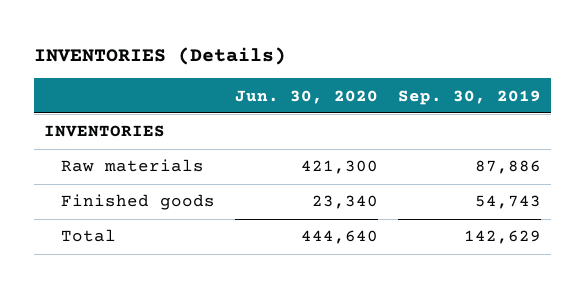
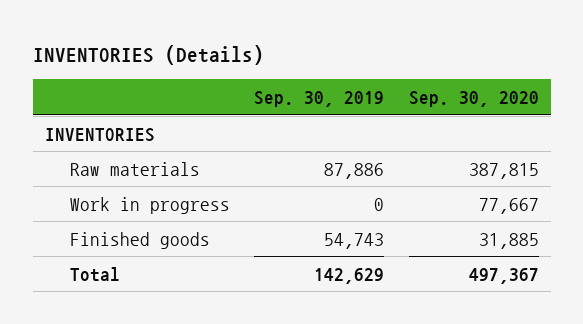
[234,89,378,104] Jun. 30, 2020 -> none
none -> [408,90,539,107] Sep. 30, 2020
none -> [70,196,231,214] Work in progress

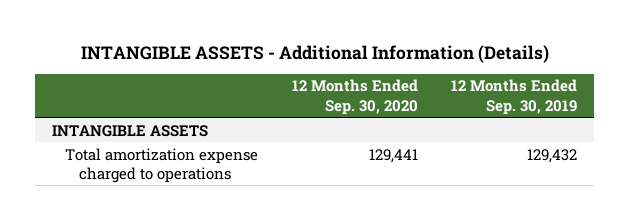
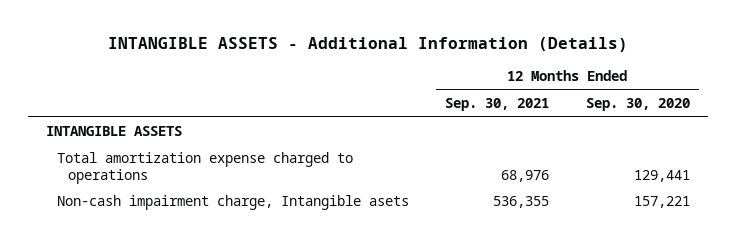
[451,79,578,115] 12 Months Ended Sep. 30, 2019 -> none
none -> [445,98,550,112] Sep. 30, 2021
none -> [57,195,410,211] Non-cash impairment charge, Intangible asets

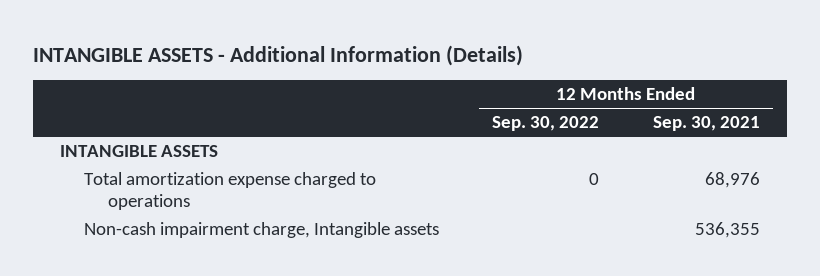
[585,98,690,112] Sep. 30, 2020 -> none
none -> [492,116,600,132] Sep. 30, 2022
[57,195,410,211] Non-cash impairment charge, Intangible asets -> [83,221,439,238] Non-cash impairment charge, Intangible assets

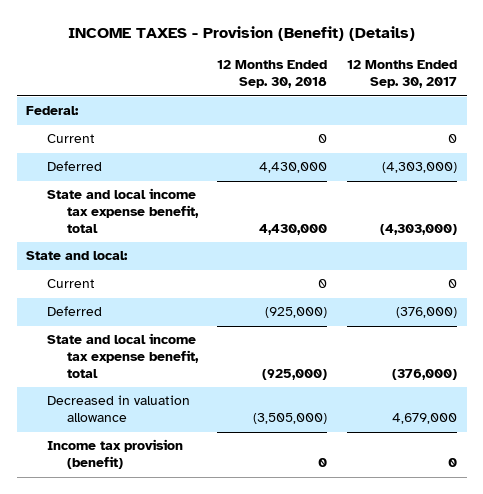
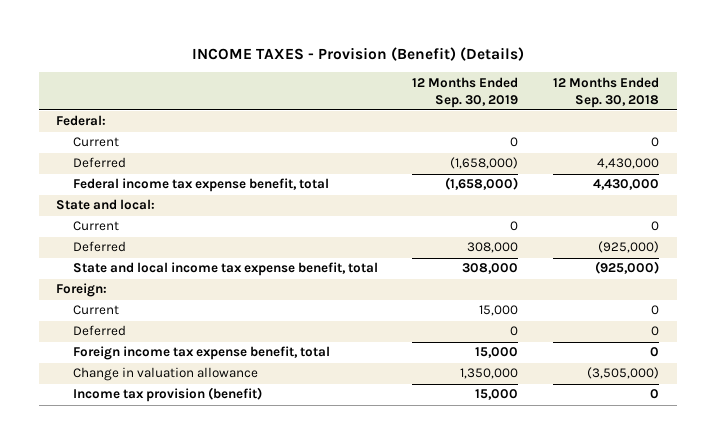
[346,60,457,89] 12 Months Ended Sep. 30, 2017 -> none
none -> [412,76,519,108] 12 Months Ended Sep. 30, 2019
[46,188,200,234] State and local income tax expense benefit, total -> [72,178,329,193] Federal income tax expense benefit, total
none -> [55,283,107,298] Foreign:
none -> [72,305,119,316] Current
none -> [72,325,126,337] Deferred
none -> [72,346,330,361] Foreign income tax expense benefit, total
[46,395,190,423] Decreased in valuation allowance -> [72,367,258,382] Change in valuation allowance

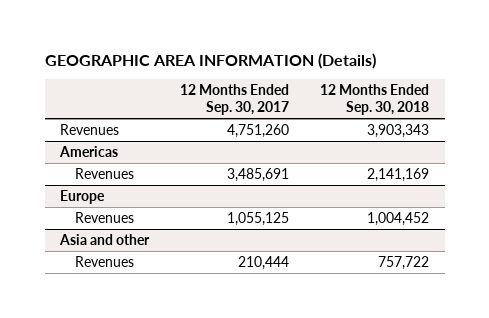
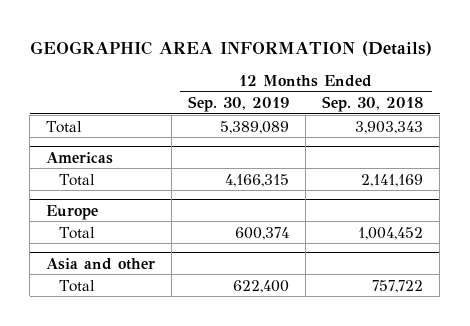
[180,83,290,116] 12 Months Ended Sep. 30, 2017 -> none
none -> [188,95,290,112] Sep. 30, 2019
[60,123,120,135] Revenues -> [46,120,83,133] Total
[74,167,134,179] Revenues -> [58,173,95,186] Total
[74,211,134,223] Revenues -> [58,226,95,239] Total
[74,255,134,267] Revenues -> [58,279,95,292] Total

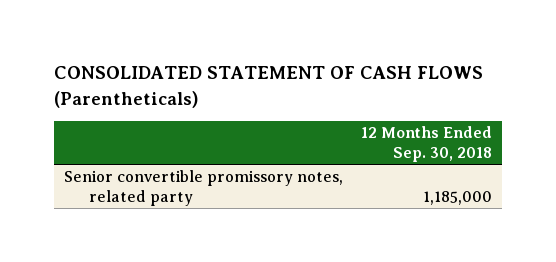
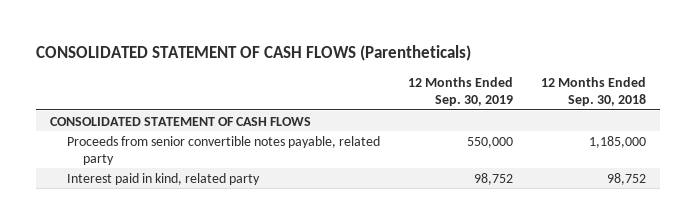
none -> [407,77,513,107] 12 Months Ended Sep. 30, 2019
none -> [50,116,312,126] CONSOLIDATED STATEMENT OF CASH FLOWS
[63,170,343,207] Senior convertible promissory notes, related party -> [66,135,380,165] Proceeds from senior convertible notes payable, related party
none -> [66,172,260,185] Interest paid in kind, related party

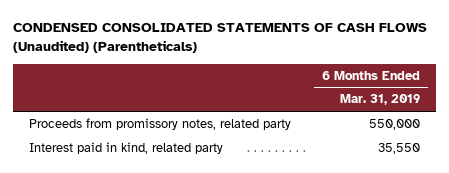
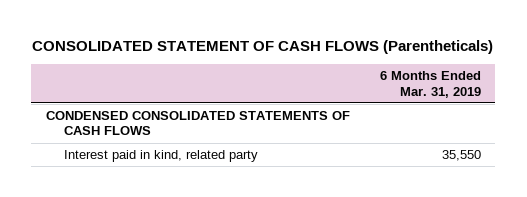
[13,23,428,54] CONDENSED CONSOLIDATED STATEMENTS OF CASH FLOWS (Unaudited) (Parentheticals) -> [32,40,494,55] CONSOLIDATED STATEMENT OF CASH FLOWS (Parentheticals)
[28,118,291,131] Proceeds from promissory notes, related party -> none
none -> [46,110,351,136] CONDENSED CONSOLIDATED STATEMENTS OF CASH FLOWS

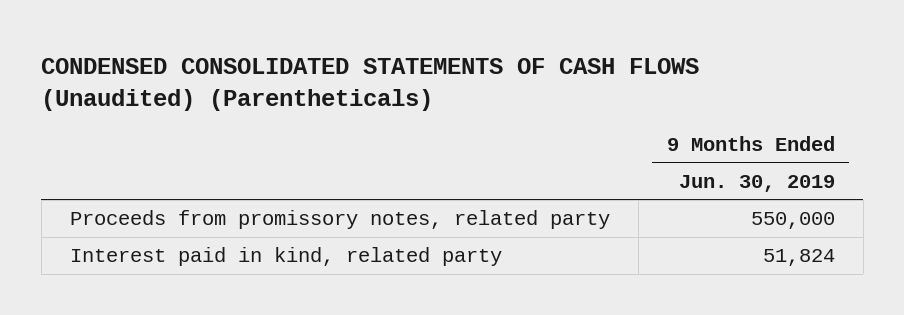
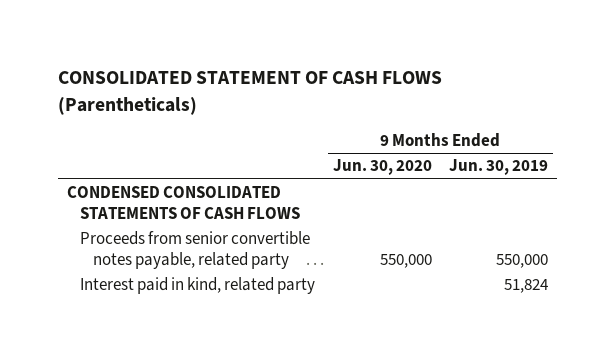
[41,57,700,111] CONDENSED CONSOLIDATED STATEMENTS OF CASH FLOWS (Unaudited) (Parentheticals) -> [58,71,443,115] CONSOLIDATED STATEMENT OF CASH FLOWS (Parentheticals)
none -> [332,159,432,176] Jun. 30, 2020
none -> [66,186,301,220] CONDENSED CONSOLIDATED STATEMENTS OF CASH FLOWS
[69,210,610,230] Proceeds from promissory notes, related party -> [80,231,311,270] Proceeds from senior convertible notes payable, related party

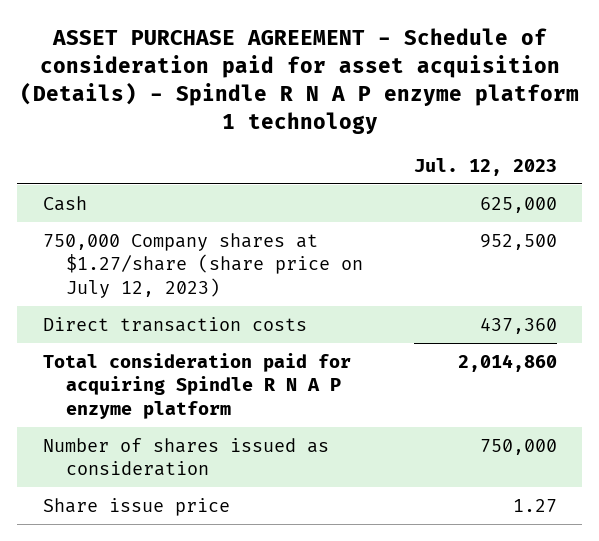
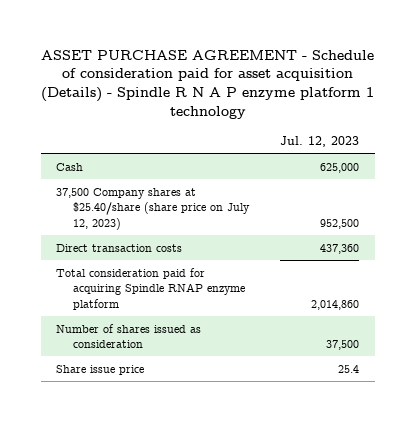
[42,232,363,298] 750,000 Company shares at $1.27/share (share price on July 12, 2023) -> [56,187,251,230] 37,500 Company shares at $25.40/share (share price on July 12, 2023)
[42,352,351,419] Total consideration paid for acquiring Spindle R N A P enzyme platform -> [56,267,246,310] Total consideration paid for acquiring Spindle RNAP enzyme platform
[479,438,557,455] 750,000 -> [326,340,360,351] 37,500
[512,498,557,512] 1.27 -> [338,364,360,373] 25.4

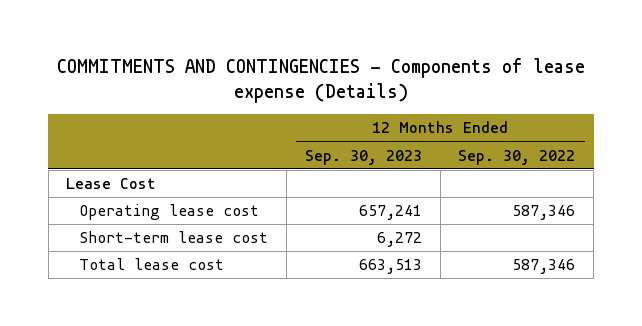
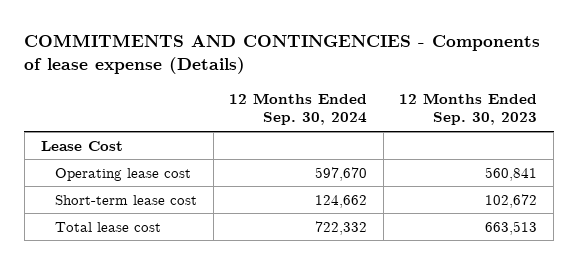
[458,149,576,165] Sep. 30, 2022 -> none
none -> [229,92,368,126] 12 Months Ended Sep. 30, 2024
[358,205,422,221] 657,241 -> [485,166,538,181] 560,841
[376,232,422,248] 6,272 -> [485,193,538,208] 102,672

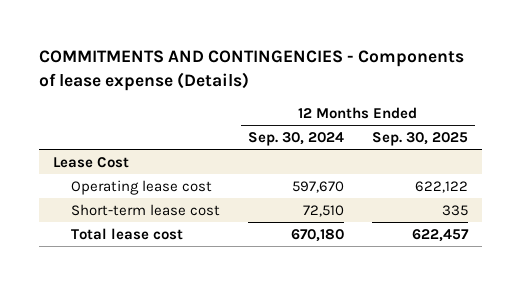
[399,92,538,126] 12 Months Ended Sep. 30, 2023 -> none
none -> [371,132,468,147] Sep. 30, 2025
[315,194,368,208] 124,662 -> [302,204,344,217] 72,510
[315,220,368,235] 722,332 -> [290,228,344,242] 670,180

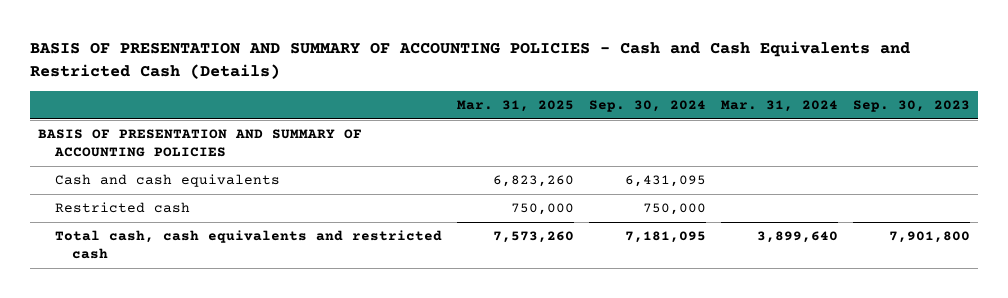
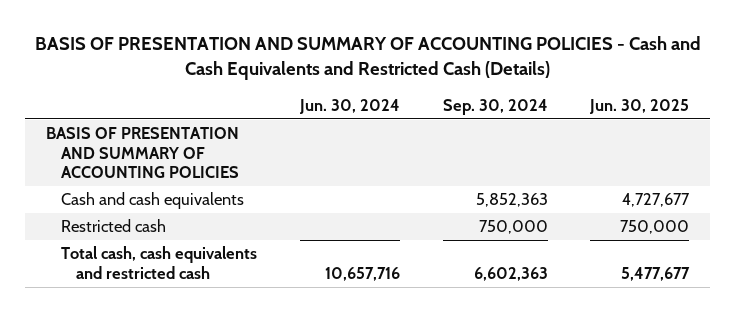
[456,99,574,112] Mar. 31, 2025 -> none
[721,99,839,112] Mar. 31, 2024 -> none
[853,99,971,112] Sep. 30, 2023 -> none
none -> [298,98,400,114] Jun. 30, 2024
none -> [589,98,690,114] Jun. 30, 2025
[625,175,707,188] 6,431,095 -> [475,193,548,208] 5,852,363
[625,231,707,244] 7,181,095 -> [473,266,548,281] 6,602,363

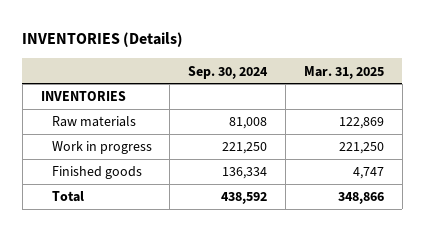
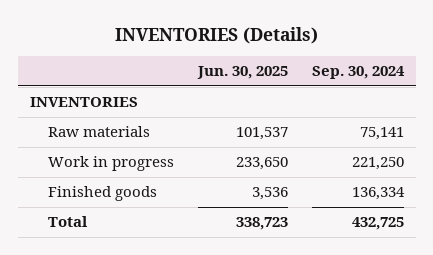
[303,65,384,79] Mar. 31, 2025 -> none
none -> [196,66,288,80] Jun. 30, 2025
[229,117,268,130] 81,008 -> [359,127,404,141] 75,141
[221,192,268,205] 438,592 -> [351,217,404,231] 432,725

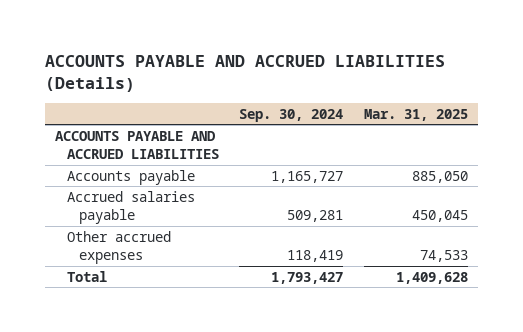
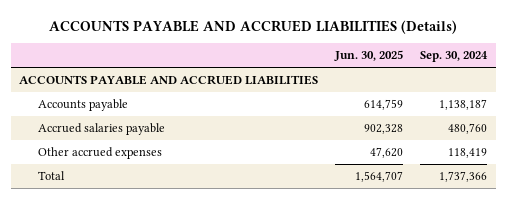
[363,108,468,121] Mar. 31, 2025 -> none
none -> [334,50,404,62] Jun. 30, 2025
[271,170,344,183] 1,165,727 -> [439,99,488,111] 1,138,187
[287,209,344,222] 509,281 -> [448,123,488,135] 480,760
[271,271,344,284] 1,793,427 -> [439,171,488,183] 1,737,366

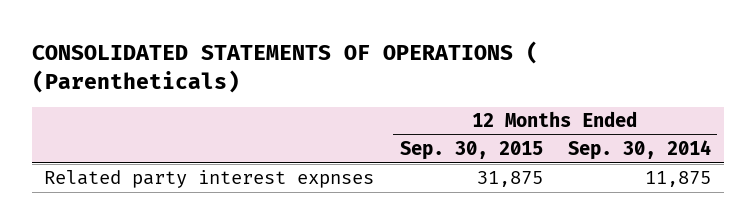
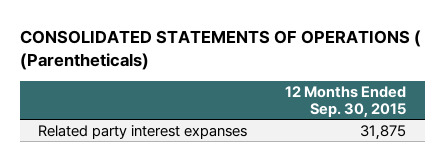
[568,140,712,161] Sep. 30, 2014 -> none
[44,170,375,189] Related party interest expnses -> [38,124,248,139] Related party interest expanses

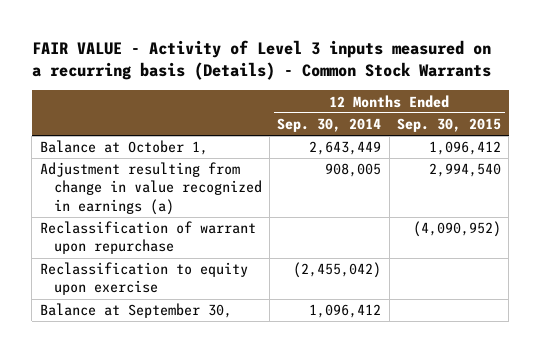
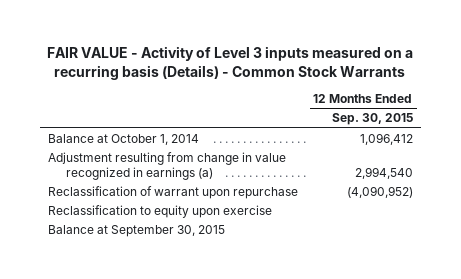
[277,118,382,133] Sep. 30, 2014 -> none
[39,140,208,156] Balance at October 1, -> [47,134,199,146] Balance at October 1, 2014
[39,303,232,319] Balance at September 30, -> [47,225,225,238] Balance at September 30, 2015

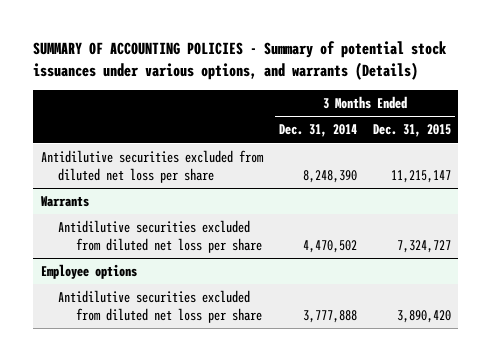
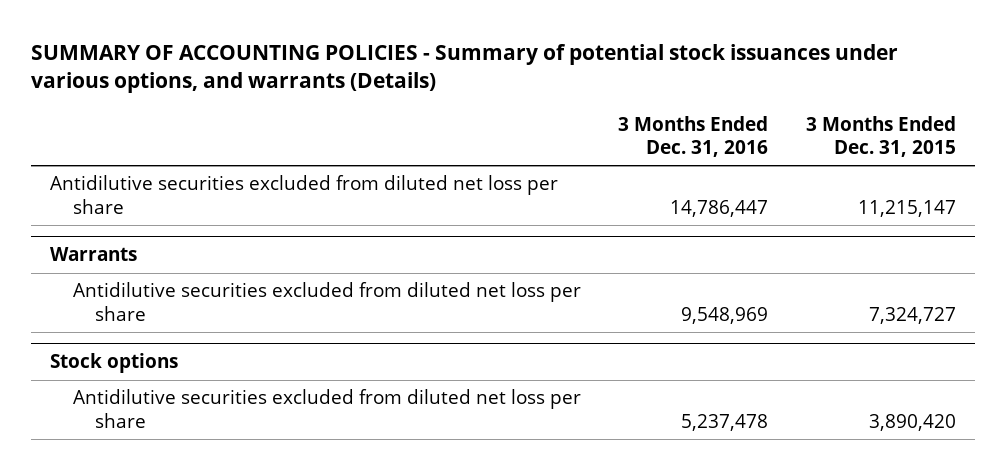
[278,124,357,138] Dec. 31, 2014 -> none
none -> [618,115,769,157] 3 Months Ended Dec. 31, 2016
[40,264,137,280] Employee options -> [50,353,179,374] Stock options

